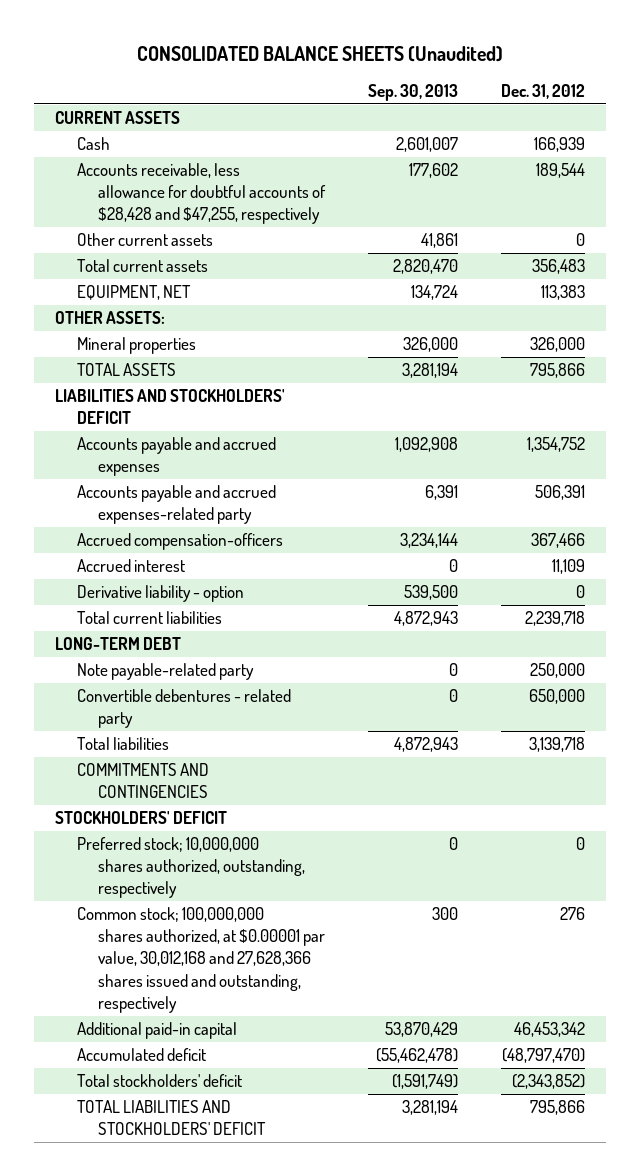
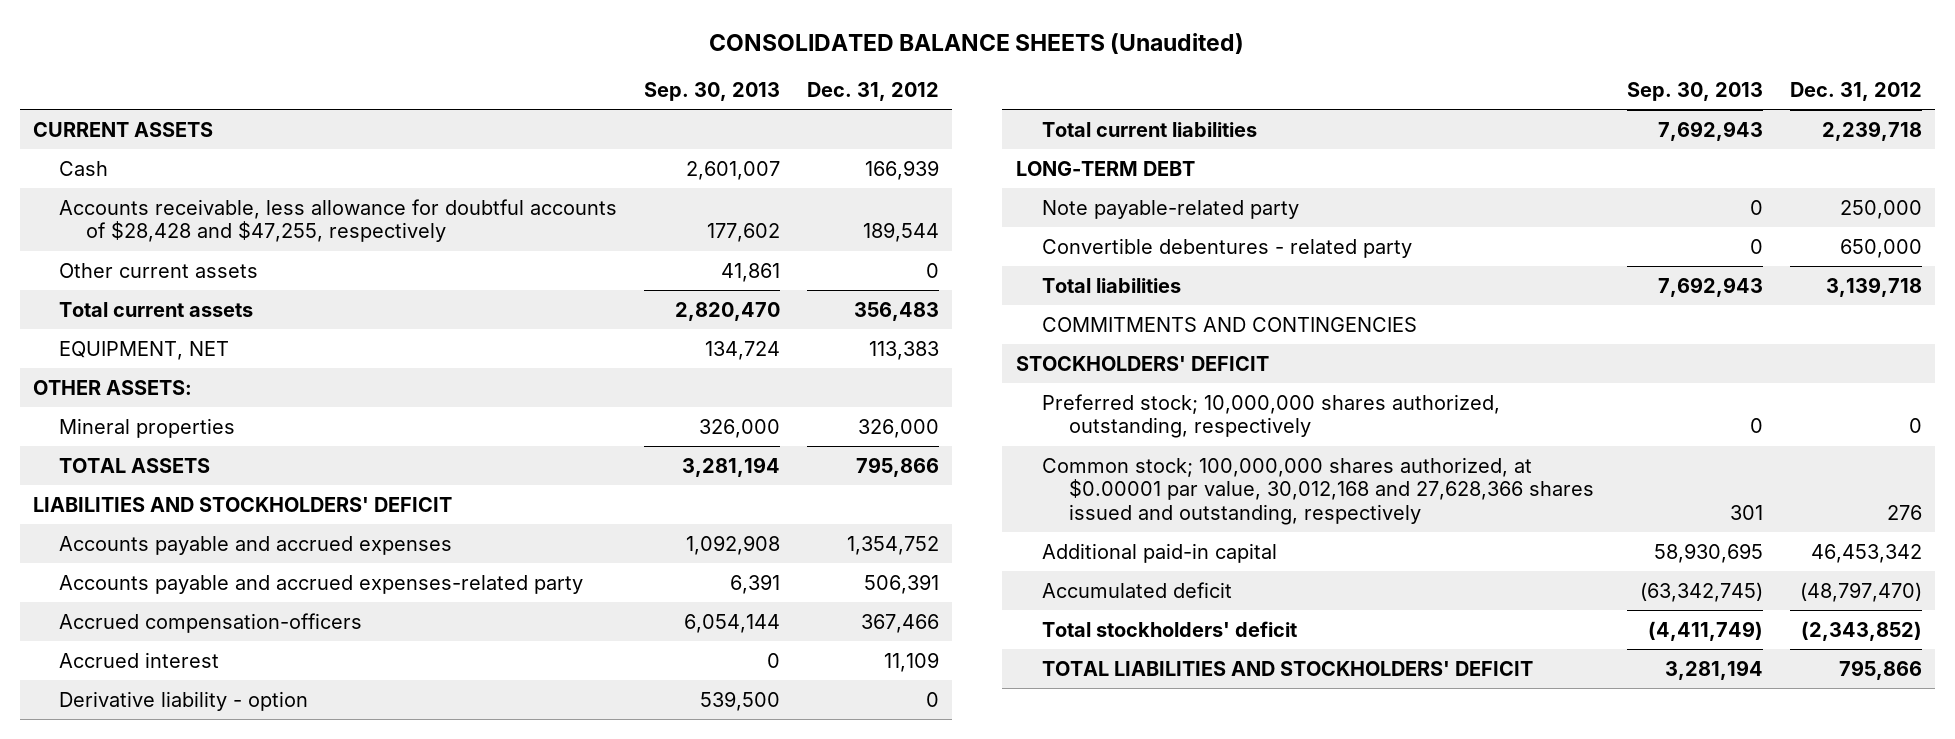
[399,533,458,549] 3,234,144 -> [684,613,781,633] 6,054,144
[393,611,458,627] 4,872,943 -> [1657,120,1763,141] 7,692,943
[393,737,458,753] 4,872,943 -> [1657,276,1763,297] 7,692,943
[431,907,458,921] 300 -> [1729,505,1763,521] 301
[384,1022,458,1038] 53,870,429 -> [1653,542,1763,563] 58,930,695
[375,1048,458,1064] (55,462,478) -> [1639,581,1763,602] (63,342,745)
[391,1074,458,1090] (1,591,749) -> [1647,620,1763,641] (4,411,749)

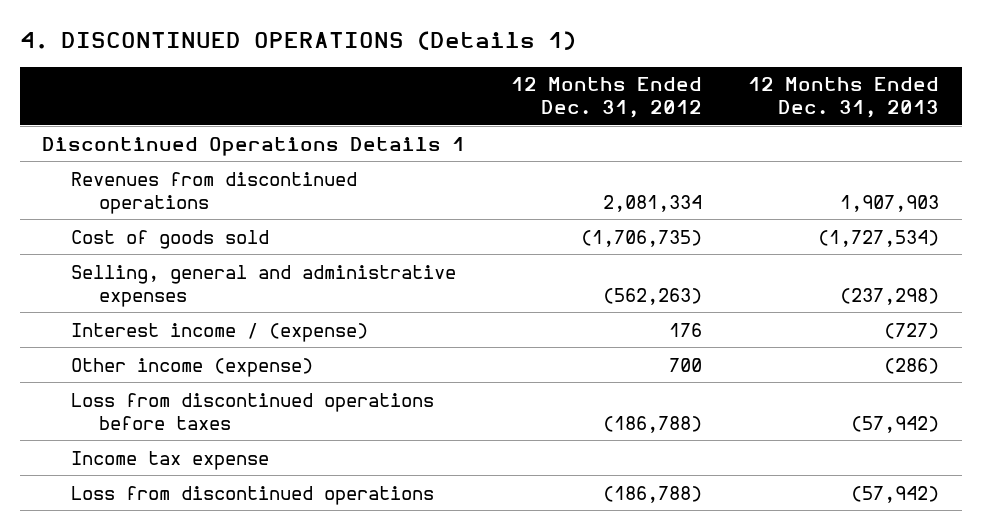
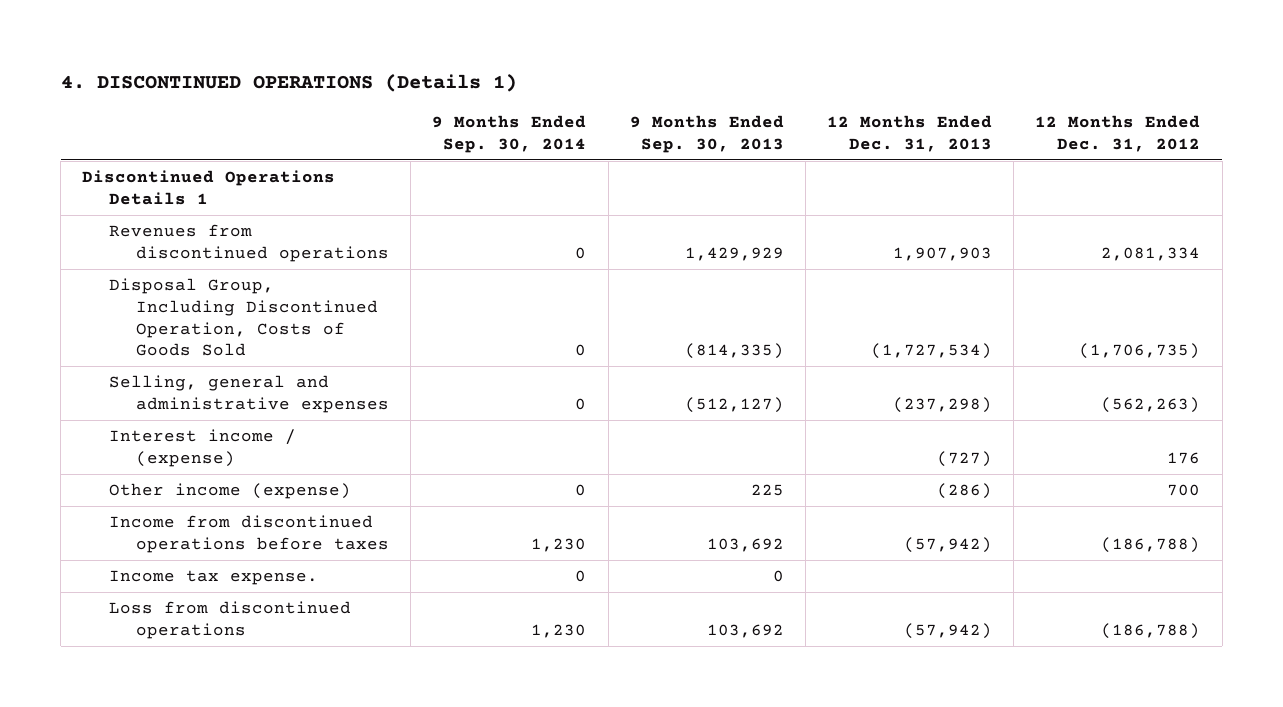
none -> [432,115,587,153] 9 Months Ended Sep. 30, 2014
none -> [629,115,784,153] 9 Months Ended Sep. 30, 2013
[70,229,269,249] Cost of goods sold -> [109,278,379,357] Disposal Group, Including Discontinued Operation, Costs of Goods Sold
[70,392,434,430] Loss from discontinued operations before taxes -> [109,515,390,553] Income from discontinued operations before taxes
[70,450,269,470] Income tax expense -> [109,570,319,586] Income tax expense.

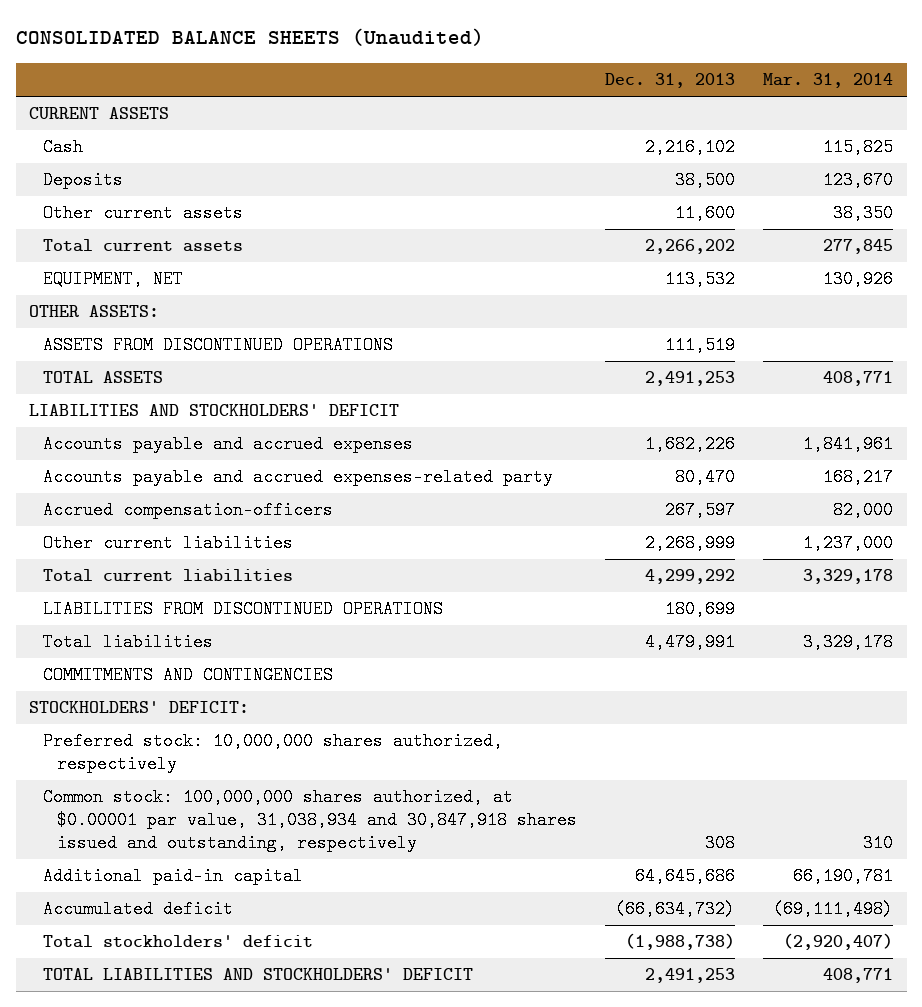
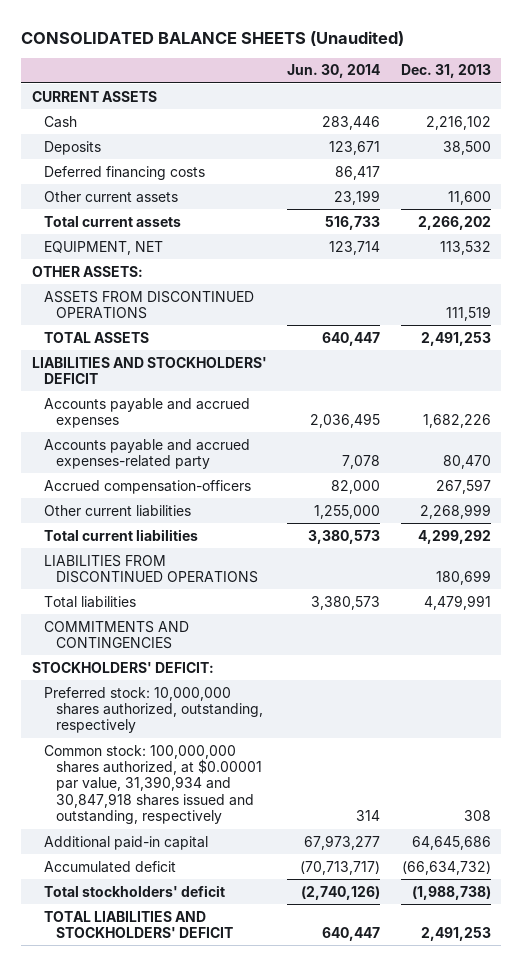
[762,73,893,89] Mar. 31, 2014 -> none
none -> [287,64,381,79] Jun. 30, 2014
none -> [43,165,205,180] Deferred financing costs
[43,732,504,774] Preferred stock: 10,000,000 shares authorized, respectively -> [43,686,263,734] Preferred stock: 10,000,000 shares authorized, outstanding, respectively
[43,788,578,853] Common stock: 100,000,000 shares authorized, at $0.00001 par value, 31,038,934 and 30,847,918 shares issued and outstanding, respectively -> [43,744,262,825] Common stock: 100,000,000 shares authorized, at $0.00001 par value, 31,390,934 and 30,847,918 shares issued and outstanding, respectively

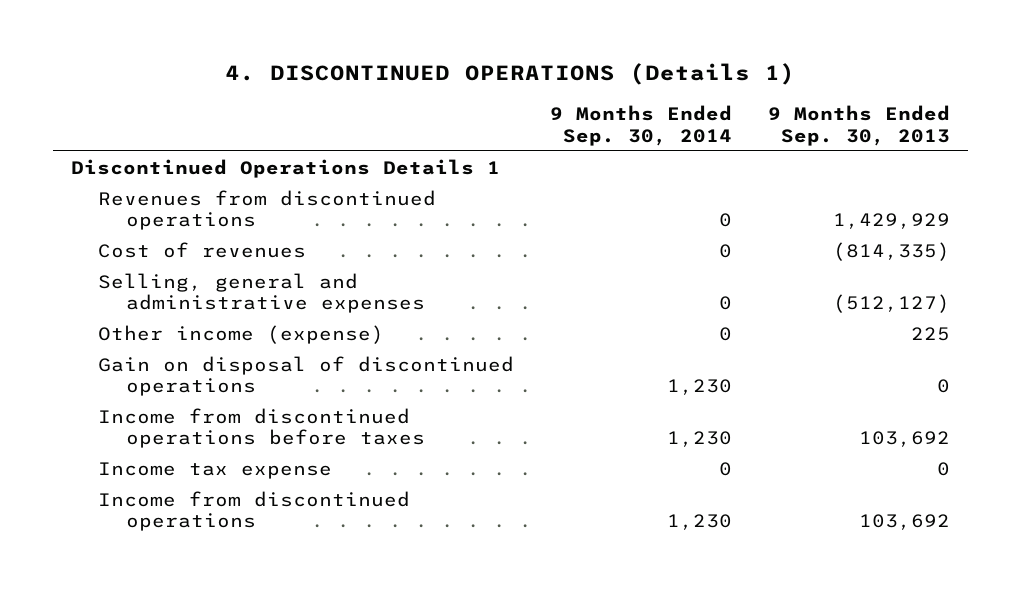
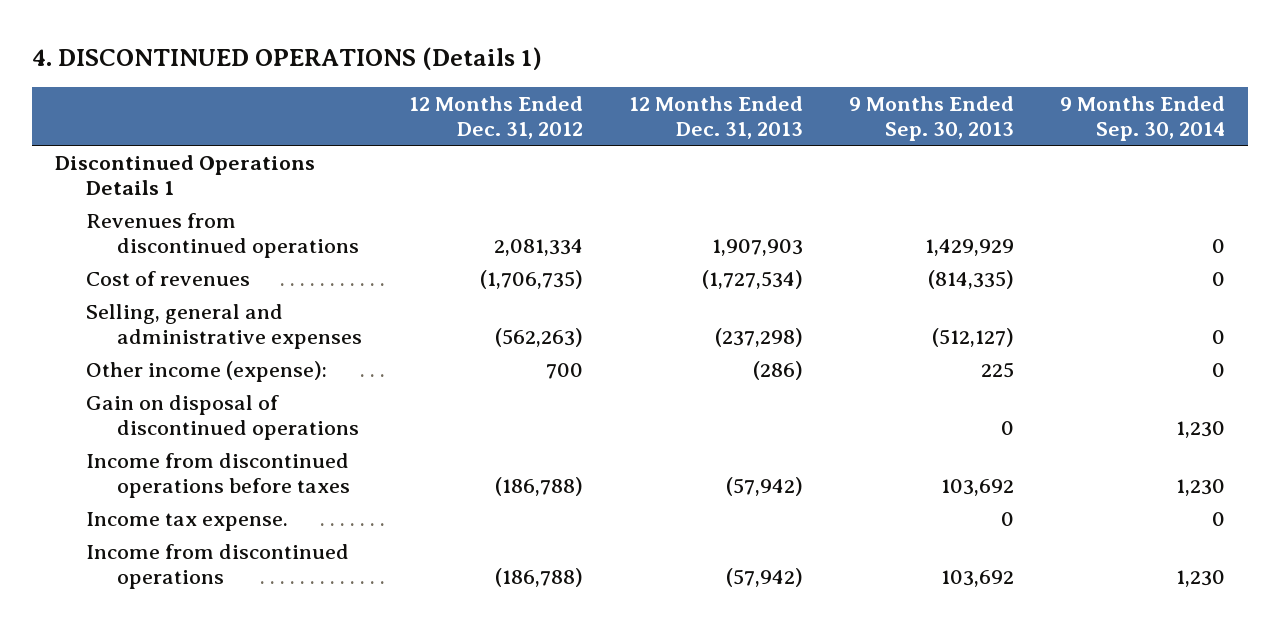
none -> [408,96,583,140] 12 Months Ended Dec. 31, 2012
none -> [628,96,803,140] 12 Months Ended Dec. 31, 2013
[98,324,385,344] Other income (expense) -> [86,361,328,383] Other income (expense):
[98,461,333,479] Income tax expense -> [86,512,289,532] Income tax expense.

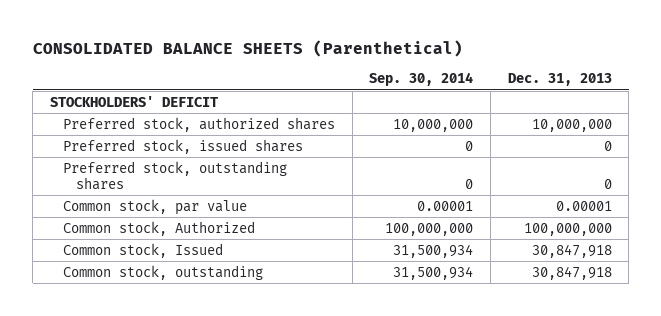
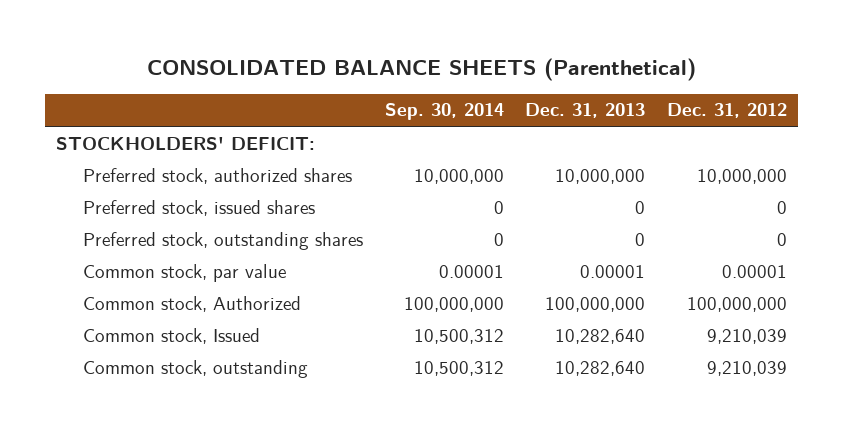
none -> [667,103,788,119] Dec. 31, 2012
[49,95,219,107] STOCKHOLDERS' DEFICIT -> [56,136,316,150] STOCKHOLDERS' DEFICIT:
[393,243,474,258] 31,500,934 -> [413,328,504,344] 10,500,312
[531,243,612,258] 30,847,918 -> [555,328,646,344] 10,282,640
[393,265,474,280] 31,500,934 -> [413,360,504,376] 10,500,312
[531,265,612,280] 30,847,918 -> [555,360,646,376] 10,282,640

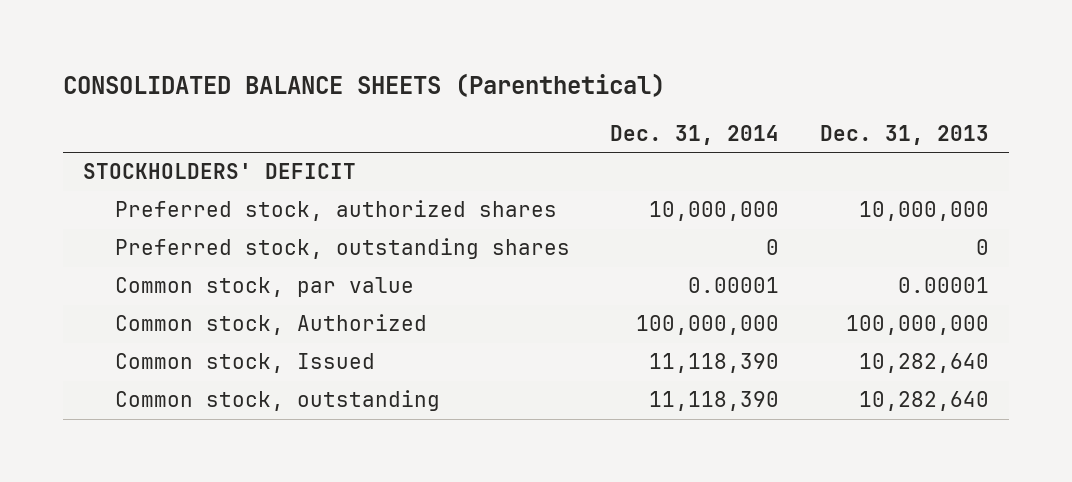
[384,103,504,121] Sep. 30, 2014 -> none
[667,103,788,119] Dec. 31, 2012 -> none
none -> [610,124,780,145] Dec. 31, 2014
[56,136,316,150] STOCKHOLDERS' DEFICIT: -> [82,163,356,180] STOCKHOLDERS' DEFICIT
[82,199,315,216] Preferred stock, issued shares -> none

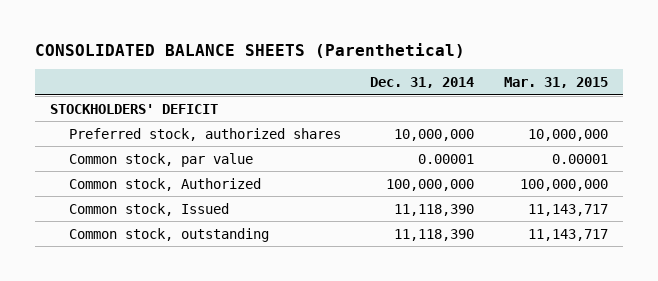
[819,124,989,145] Dec. 31, 2013 -> none
none -> [503,76,608,88] Mar. 31, 2015
[114,238,570,260] Preferred stock, outstanding shares -> none

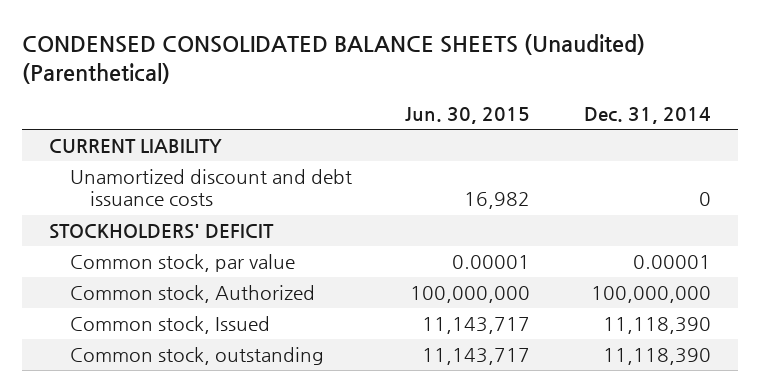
[34,42,465,58] CONSOLIDATED BALANCE SHEETS (Parenthetical) -> [21,33,645,84] CONDENSED CONSOLIDATED BALANCE SHEETS (Unaudited) (Parenthetical)
[503,76,608,88] Mar. 31, 2015 -> none
none -> [405,107,531,125] Jun. 30, 2015
none -> [48,139,222,154] CURRENT LIABILITY
none -> [69,169,352,207] Unamortized discount and debt issuance costs
[69,127,342,141] Preferred stock, authorized shares -> none

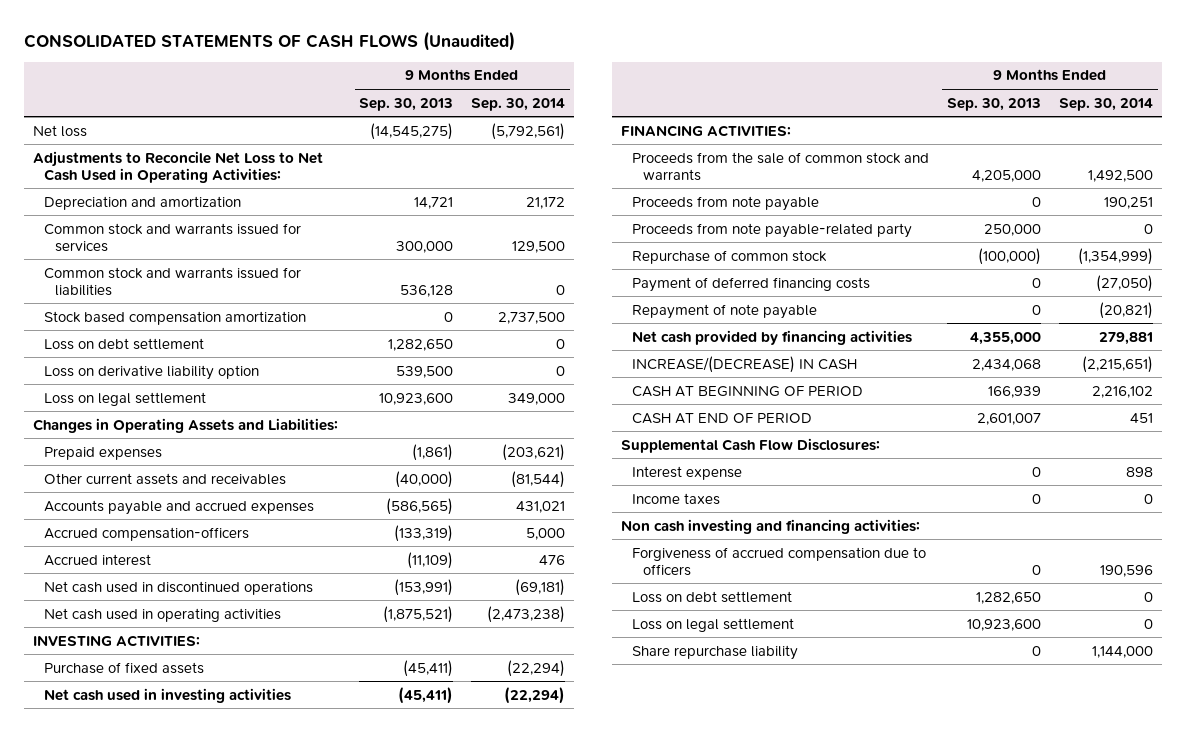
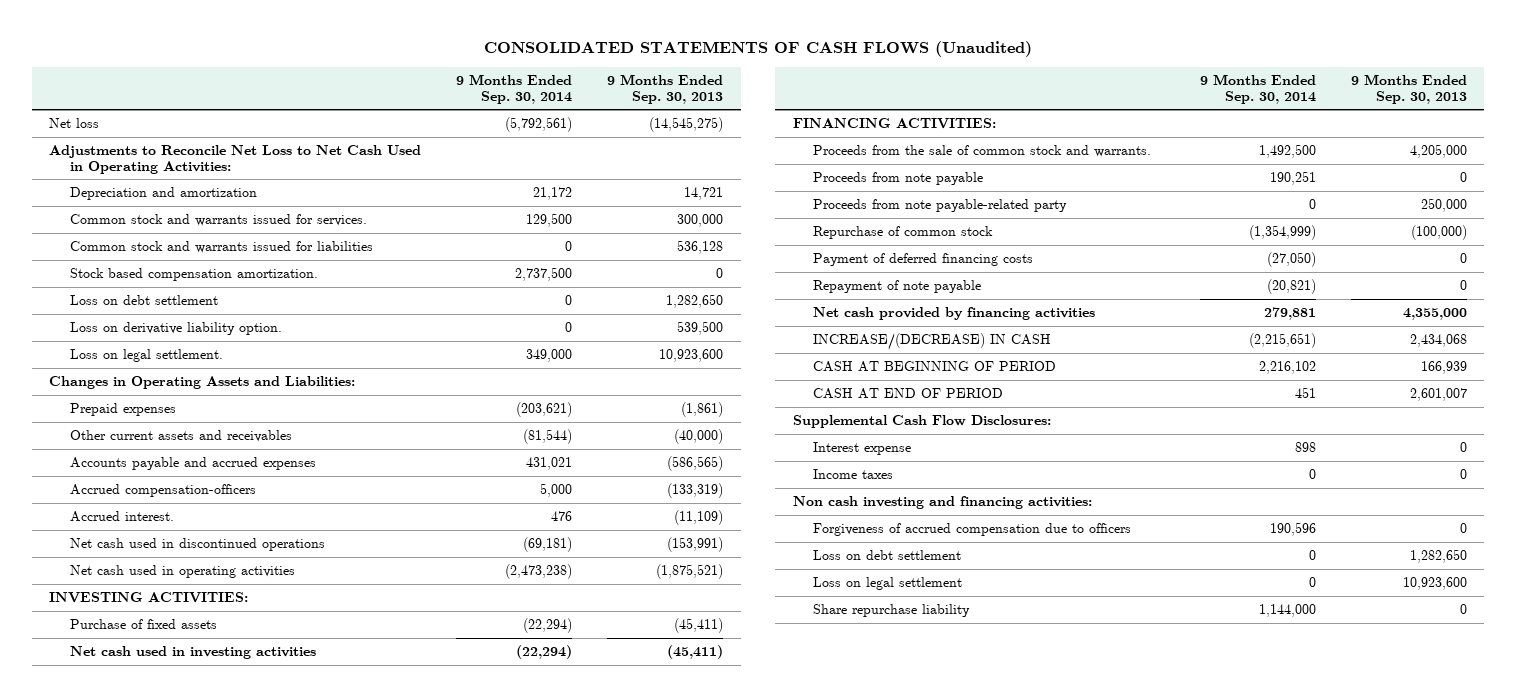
[43,222,301,252] Common stock and warrants issued for services -> [69,214,367,227] Common stock and warrants issued for services.
[43,310,306,325] Stock based compensation amortization -> [69,268,318,282] Stock based compensation amortization.
[43,364,259,380] Loss on derivative liability option -> [69,322,282,336] Loss on derivative liability option.
[43,391,206,406] Loss on legal settlement -> [69,349,223,363] Loss on legal settlement.
[43,553,151,566] Accrued interest -> [69,511,174,523] Accrued interest.
[631,151,929,181] Proceeds from the sale of common stock and warrants -> [813,145,1152,158] Proceeds from the sale of common stock and warrants.

